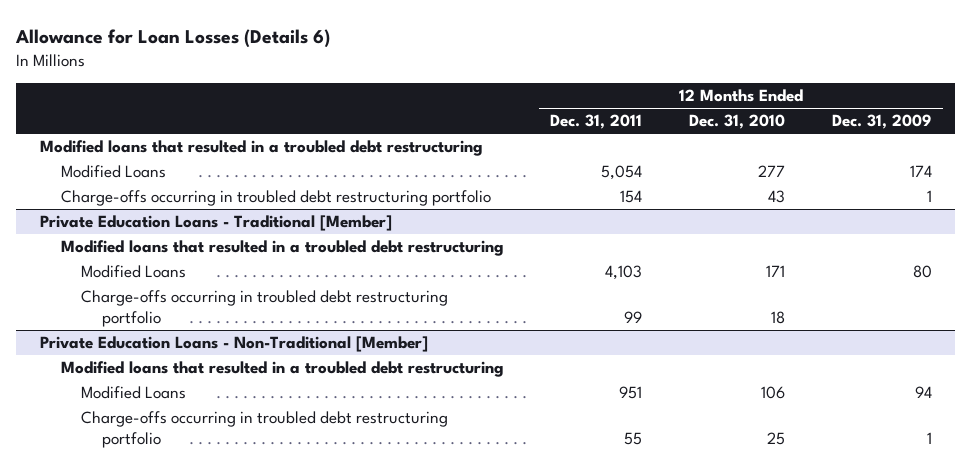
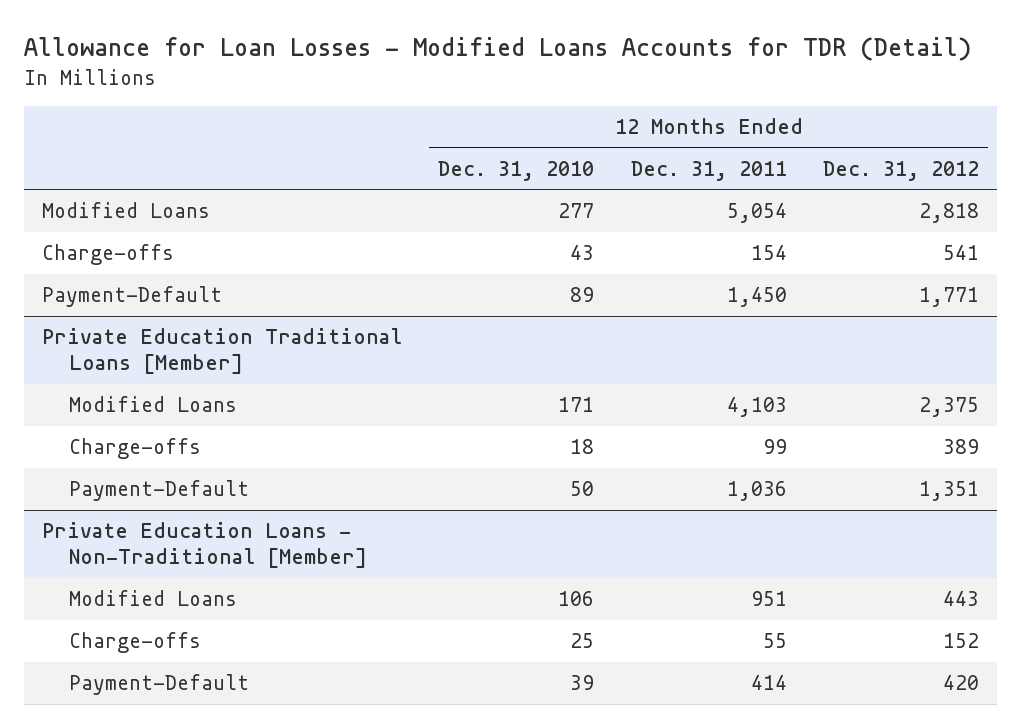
[15,28,331,48] Allowance for Loan Losses (Details 6) -> [23,37,971,62] Allowance for Loan Losses - Modified Loans Accounts for TDR (Detail)
[831,114,932,130] Dec. 31, 2009 -> none
none -> [823,160,980,181] Dec. 31, 2012
[39,140,483,157] Modified loans that resulted in a troubled debt restructuring -> none
[60,240,504,257] Modified loans that resulted in a troubled debt restructuring -> none
[60,190,491,207] Charge-offs occurring in troubled debt restructuring portfolio -> [41,244,174,266] Charge-offs
none -> [41,286,222,308] Payment-Default
[39,215,392,232] Private Education Loans - Traditional [Member] -> [41,328,402,375] Private Education Traditional Loans [Member]
[81,290,449,328] Charge-offs occurring in troubled debt restructuring portfolio -> [68,438,201,460] Charge-offs
none -> [68,480,249,502] Payment-Default
[60,361,504,378] Modified loans that resulted in a troubled debt restructuring -> none
[81,411,449,449] Charge-offs occurring in troubled debt restructuring portfolio -> [68,632,201,654] Charge-offs
none -> [68,674,249,696] Payment-Default

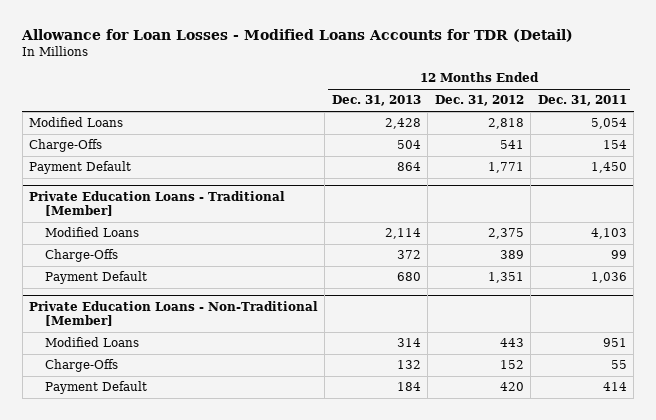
[438,160,595,181] Dec. 31, 2010 -> none
none -> [331,95,421,107] Dec. 31, 2013
[41,244,174,266] Charge-offs -> [29,139,103,153] Charge-Offs
[41,286,222,308] Payment-Default -> [29,161,132,175] Payment Default
[41,328,402,375] Private Education Traditional Loans [Member] -> [29,190,286,217] Private Education Loans - Traditional [Member]
[68,438,201,460] Charge-offs -> [44,249,118,263] Charge-Offs
[68,480,249,502] Payment-Default -> [44,271,147,285] Payment Default
[68,632,201,654] Charge-offs -> [44,359,118,373] Charge-Offs
[68,674,249,696] Payment-Default -> [44,381,147,395] Payment Default

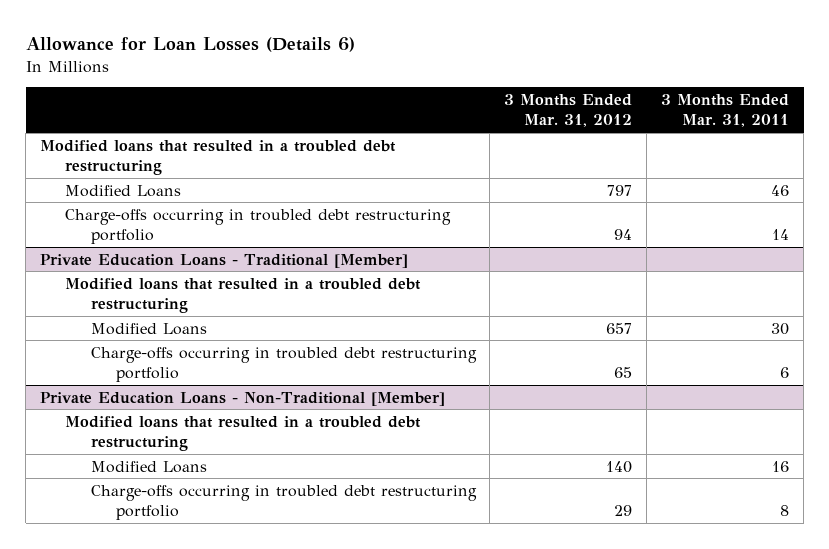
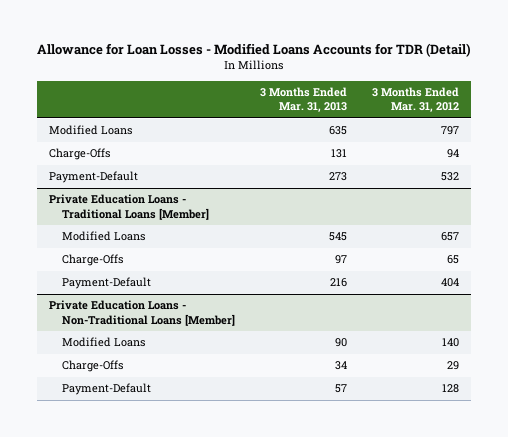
[25,37,355,53] Allowance for Loan Losses (Details 6) -> [36,43,471,58] Allowance for Loan Losses - Modified Loans Accounts for TDR (Detail)
[661,94,790,128] 3 Months Ended Mar. 31, 2011 -> none
none -> [259,86,347,113] 3 Months Ended Mar. 31, 2013
[40,139,397,175] Modified loans that resulted in a troubled debt restructuring -> none
[65,277,422,313] Modified loans that resulted in a troubled debt restructuring -> none
[65,208,452,244] Charge-offs occurring in troubled debt restructuring portfolio -> [49,148,111,161] Charge-Offs
none -> [49,171,139,184] Payment-Default
[40,253,409,268] Private Education Loans - Traditional [Member] -> [49,194,209,220] Private Education Loans - Traditional Loans [Member]
[65,415,422,451] Modified loans that resulted in a troubled debt restructuring -> none
[90,346,477,382] Charge-offs occurring in troubled debt restructuring portfolio -> [61,254,123,267] Charge-Offs
none -> [61,277,151,290] Payment-Default
[40,391,446,406] Private Education Loans - Non-Traditional [Member] -> [49,300,235,326] Private Education Loans - Non-Traditional Loans [Member]
[90,484,477,520] Charge-offs occurring in troubled debt restructuring portfolio -> [61,360,123,373] Charge-Offs
none -> [61,383,151,396] Payment-Default

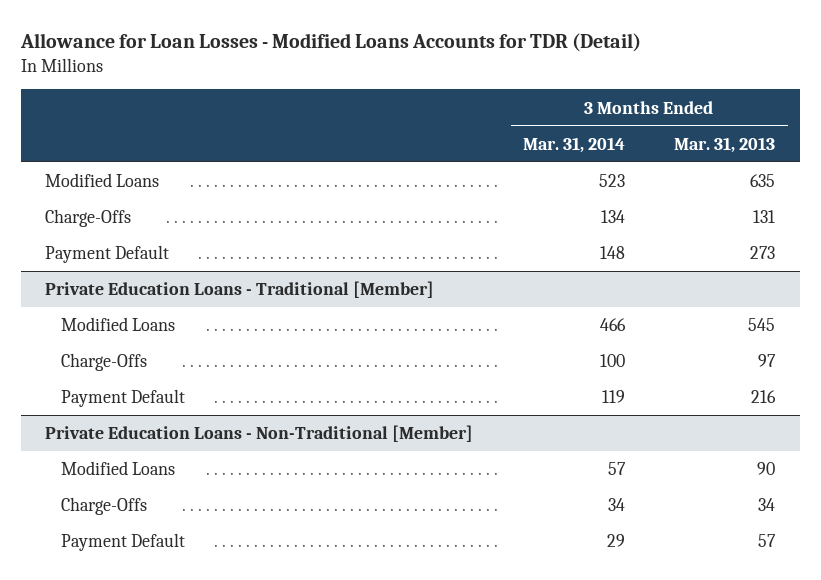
[371,86,459,113] 3 Months Ended Mar. 31, 2012 -> none
none -> [522,136,625,153] Mar. 31, 2014
[49,171,139,184] Payment-Default -> [45,245,170,264] Payment Default
[49,194,209,220] Private Education Loans - Traditional Loans [Member] -> [45,281,435,299] Private Education Loans - Traditional [Member]
[61,277,151,290] Payment-Default -> [60,389,185,408] Payment Default
[49,300,235,326] Private Education Loans - Non-Traditional Loans [Member] -> [45,425,474,443] Private Education Loans - Non-Traditional [Member]
[61,383,151,396] Payment-Default -> [60,533,185,552] Payment Default

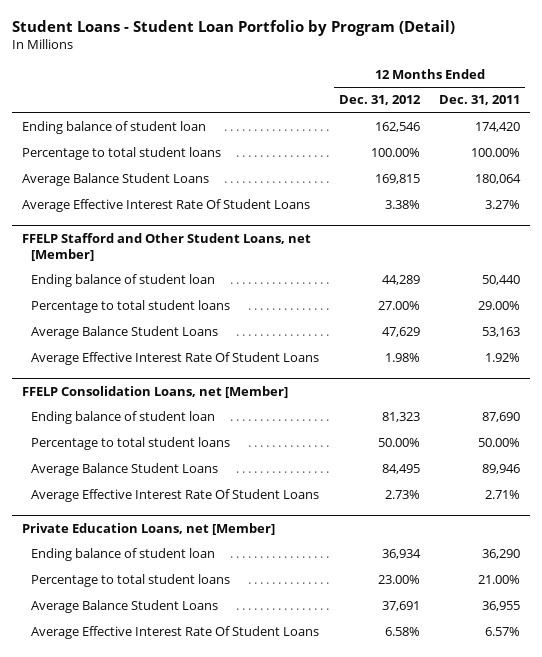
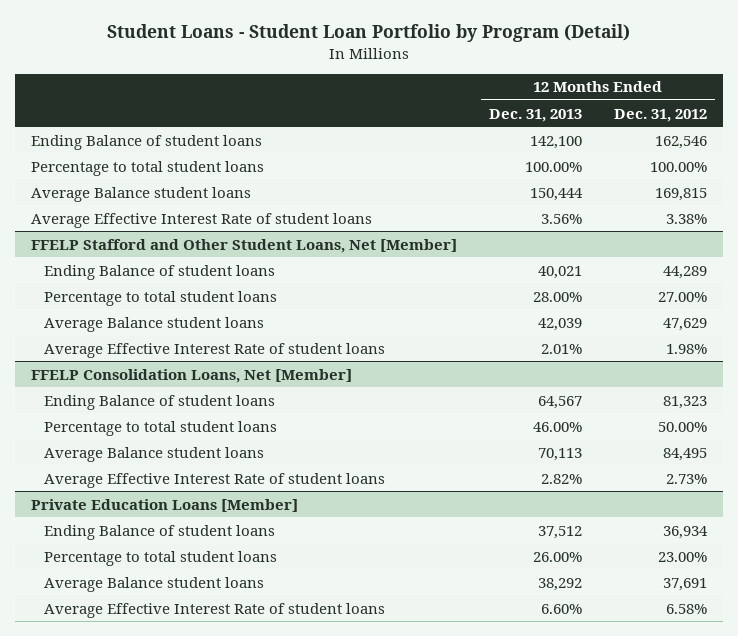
[439,95,521,106] Dec. 31, 2011 -> none
none -> [489,108,583,122] Dec. 31, 2013
[21,121,206,135] Ending balance of student loan -> [30,134,262,150] Ending Balance of student loans
[21,173,209,187] Average Balance Student Loans -> [30,186,251,202] Average Balance student loans
[21,199,310,213] Average Effective Interest Rate Of Student Loans -> [30,212,372,228] Average Effective Interest Rate of student loans
[21,233,311,261] FFELP Stafford and Other Student Loans, net [Member] -> [30,238,457,253] FFELP Stafford and Other Student Loans, Net [Member]
[31,274,216,288] Ending balance of student loan -> [43,264,275,280] Ending Balance of student loans
[31,326,219,340] Average Balance Student Loans -> [43,316,264,332] Average Balance student loans
[31,352,320,366] Average Effective Interest Rate Of Student Loans -> [43,342,385,358] Average Effective Interest Rate of student loans
[21,386,288,399] FFELP Consolidation Loans, net [Member] -> [30,368,352,383] FFELP Consolidation Loans, Net [Member]
[31,411,216,425] Ending balance of student loan -> [43,394,275,410] Ending Balance of student loans
[31,463,219,477] Average Balance Student Loans -> [43,446,264,462] Average Balance student loans
[31,489,320,503] Average Effective Interest Rate Of Student Loans -> [43,472,385,488] Average Effective Interest Rate of student loans
[21,523,275,536] Private Education Loans, net [Member] -> [30,498,298,512] Private Education Loans [Member]
[31,548,216,562] Ending balance of student loan -> [43,524,275,540] Ending Balance of student loans
[31,600,219,614] Average Balance Student Loans -> [43,576,264,592] Average Balance student loans
[31,626,320,640] Average Effective Interest Rate Of Student Loans -> [43,602,385,618] Average Effective Interest Rate of student loans

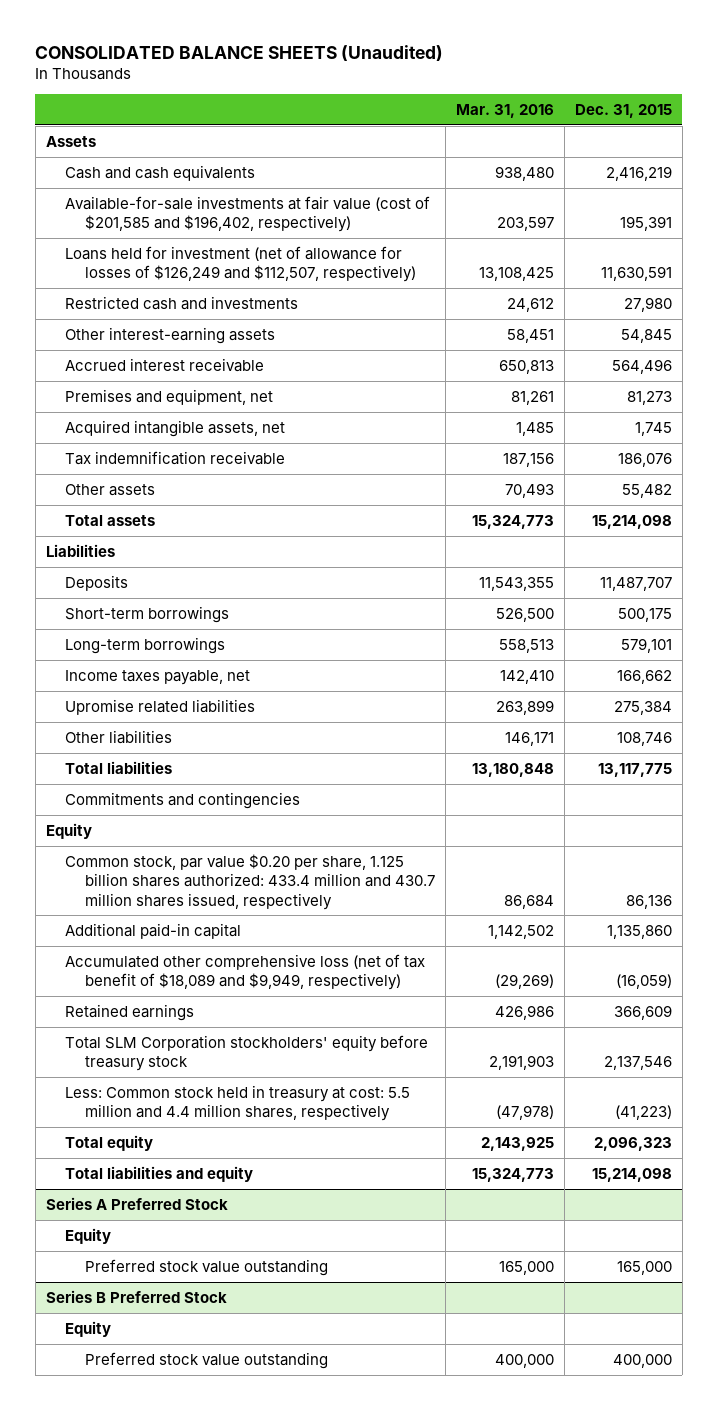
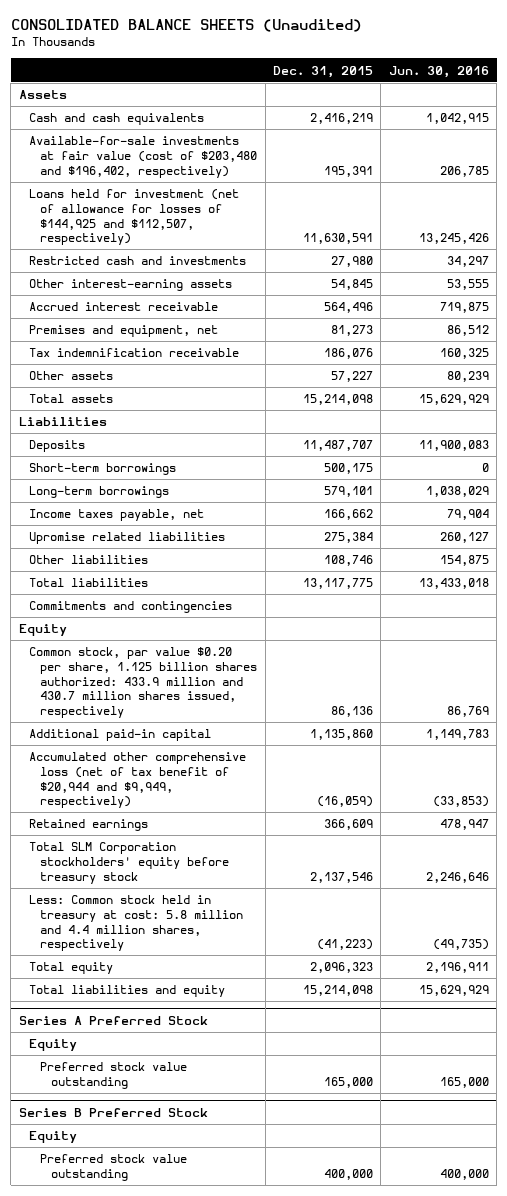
[455,103,554,118] Mar. 31, 2016 -> none
none -> [388,65,489,78] Jun. 30, 2016
[65,195,431,233] Available-for-sale investments at fair value (cost of $201,585 and $196,402, respectively) -> [29,136,258,178] Available-for-sale investments at fair value (cost of $203,480 and $196,402, respectively)
[65,245,416,283] Loans held for investment (net of allowance for losses of $126,249 and $112,507, respectively) -> [29,189,240,246] Loans held for investment (net of allowance for losses of $144,925 and $112,507, respectively)
[65,419,286,437] Acquired intangible assets, net -> none
[621,483,672,498] 55,482 -> [331,371,374,383] 57,227
[65,853,435,910] Common stock, par value $0.20 per share, 1.125 billion shares authorized: 433.4 million and 430.7 million shares issued, respectively -> [29,647,258,719] Common stock, par value $0.20 per share, 1.125 billion shares authorized: 433.9 million and 430.7 million shares issued, respectively
[65,953,426,991] Accumulated other comprehensive loss (net of tax benefit of $18,089 and $9,949, respectively) -> [29,752,247,809] Accumulated other comprehensive loss (net of tax benefit of $20,944 and $9,949, respectively)
[65,1084,411,1122] Less: Common stock held in treasury at cost: 5.5 million and 4.4 million shares, respectively -> [29,895,244,952] Less: Common stock held in treasury at cost: 5.8 million and 4.4 million shares, respectively

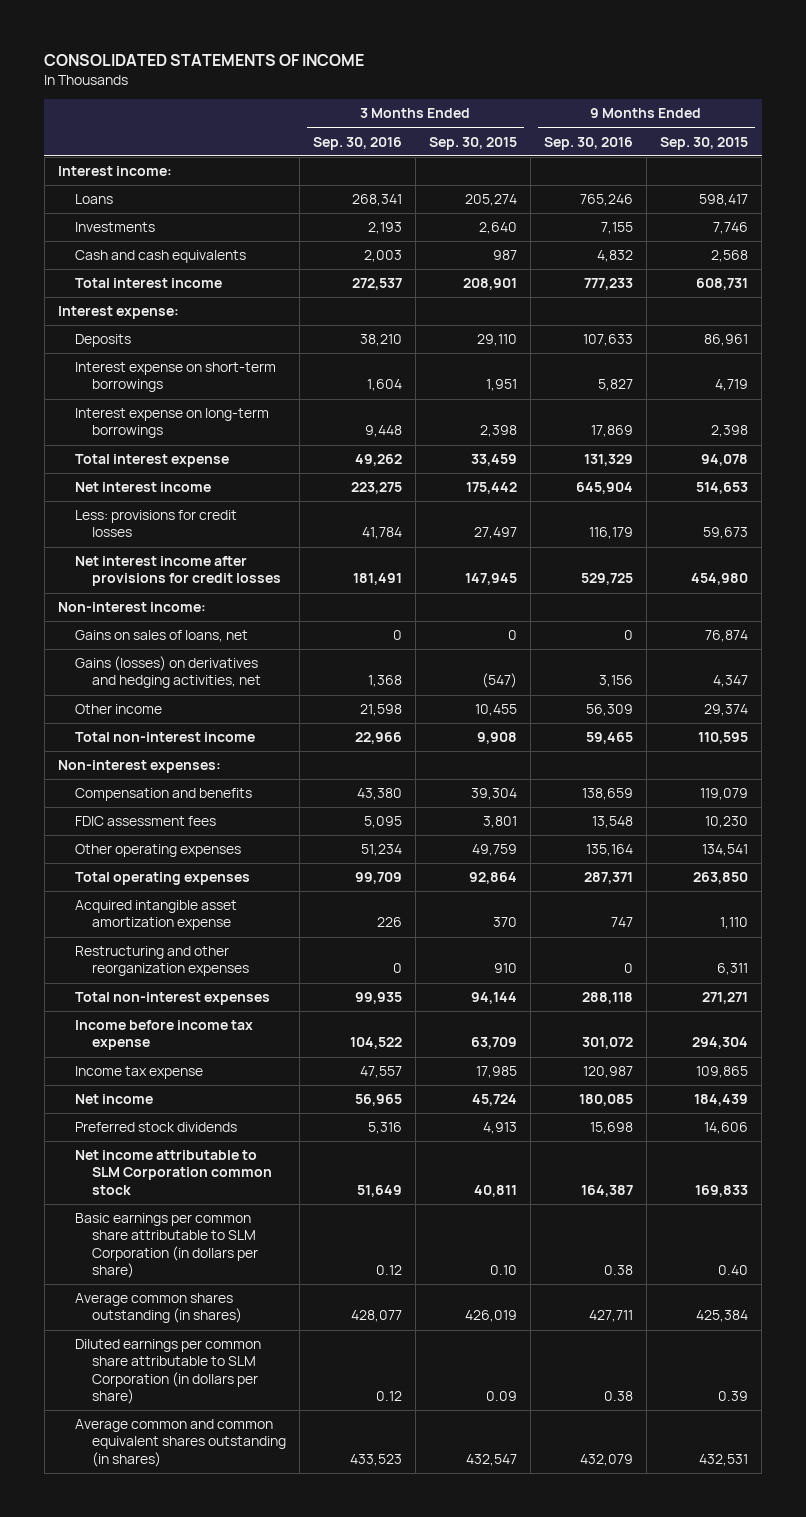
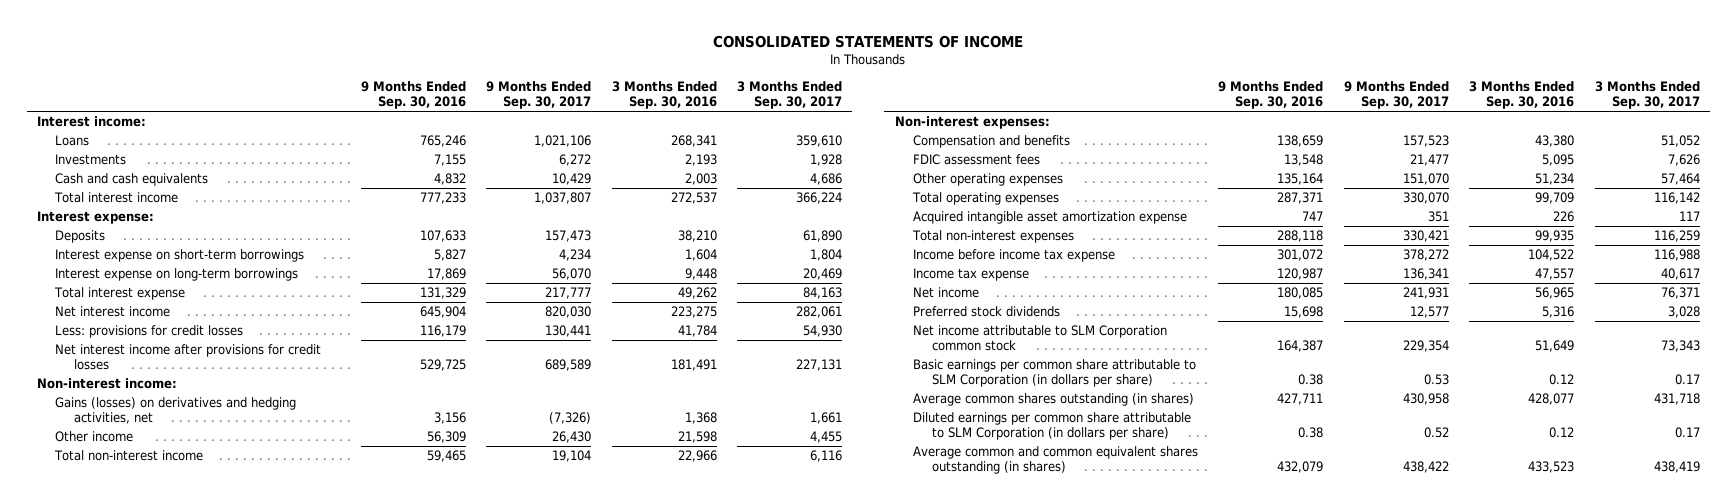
[429,136,518,150] Sep. 30, 2015 -> none
[660,136,749,150] Sep. 30, 2015 -> none
none -> [486,81,592,110] 9 Months Ended Sep. 30, 2017
none -> [736,81,842,110] 3 Months Ended Sep. 30, 2017
[75,630,249,643] Gains on sales of loans, net -> none
[75,946,250,977] Restructuring and other reorganization expenses -> none

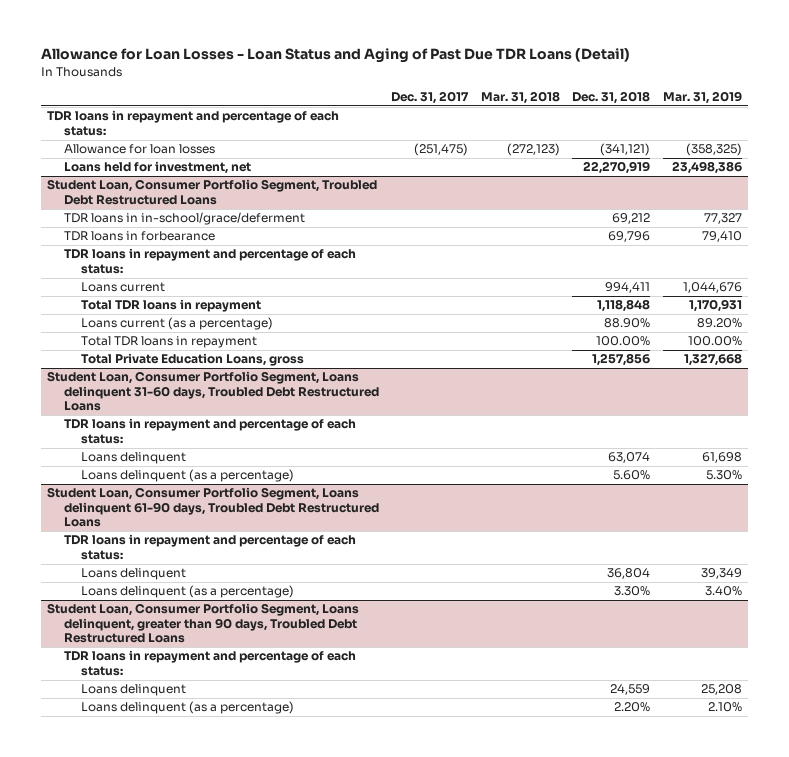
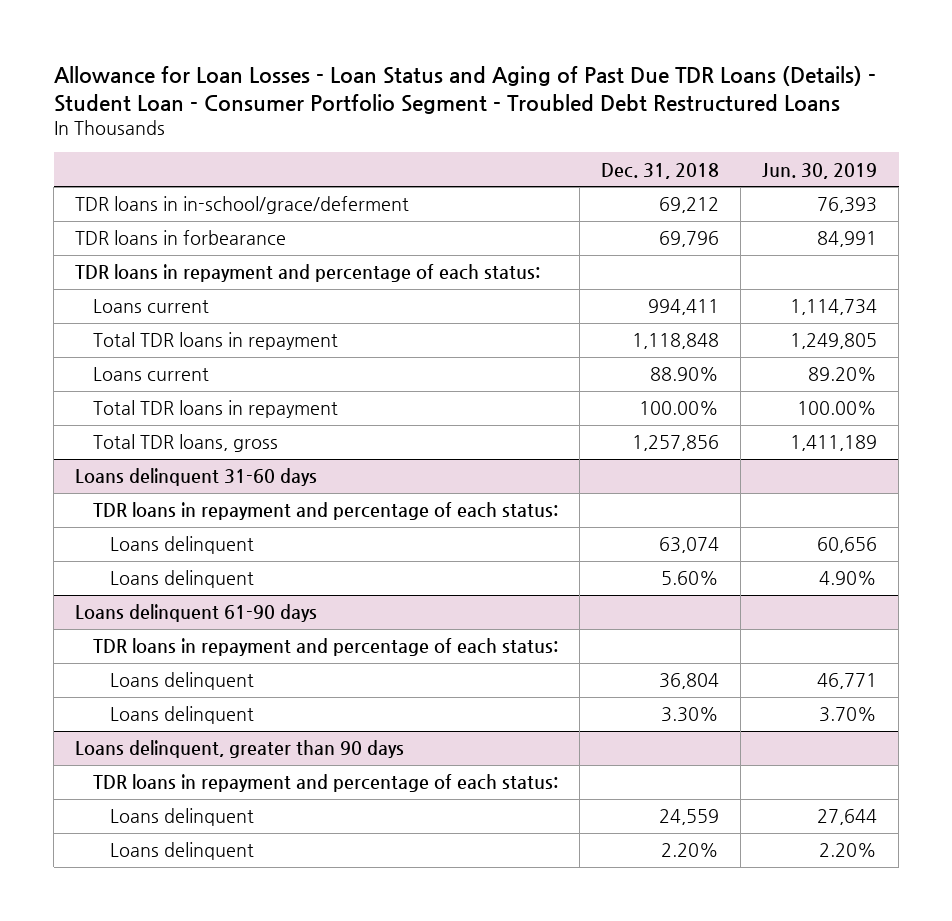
[40,48,630,64] Allowance for Loan Losses - Loan Status and Aging of Past Due TDR Loans (Detail) -> [53,65,876,114] Allowance for Loan Losses - Loan Status and Aging of Past Due TDR Loans (Details) - Student Loan - Consumer Portfolio Segment - Troubled Debt Restructured Loans
[391,91,470,105] Dec. 31, 2017 -> none
[480,91,560,105] Mar. 31, 2018 -> none
[662,91,742,105] Mar. 31, 2019 -> none
none -> [762,162,878,179] Jun. 30, 2019
[46,110,339,136] TDR loans in repayment and percentage of each status: -> none
[63,144,215,155] Allowance for loan losses -> none
[63,161,251,175] Loans held for investment, net -> none
[46,179,377,205] Student Loan, Consumer Portfolio Segment, Troubled Debt Restructured Loans -> none
[80,317,273,331] Loans current (as a percentage) -> [92,367,209,382] Loans current
[46,371,379,412] Student Loan, Consumer Portfolio Segment, Loans delinquent 31-60 days, Troubled Debt Restructured Loans -> none
[80,353,304,367] Total Private Education Loans, gross -> [92,434,278,453] Total TDR loans, gross
none -> [75,468,318,487] Loans delinquent 31-60 days
[46,487,379,528] Student Loan, Consumer Portfolio Segment, Loans delinquent 61-90 days, Troubled Debt Restructured Loans -> none
[80,469,294,483] Loans delinquent (as a percentage) -> [110,570,255,589] Loans delinquent
none -> [75,604,318,623] Loans delinquent 61-90 days
[46,603,359,644] Student Loan, Consumer Portfolio Segment, Loans delinquent, greater than 90 days, Troubled Debt Restructured Loans -> none
[80,585,294,599] Loans delinquent (as a percentage) -> [110,706,255,725] Loans delinquent
none -> [75,740,405,759] Loans delinquent, greater than 90 days
[80,701,294,715] Loans delinquent (as a percentage) -> [110,842,255,861] Loans delinquent

